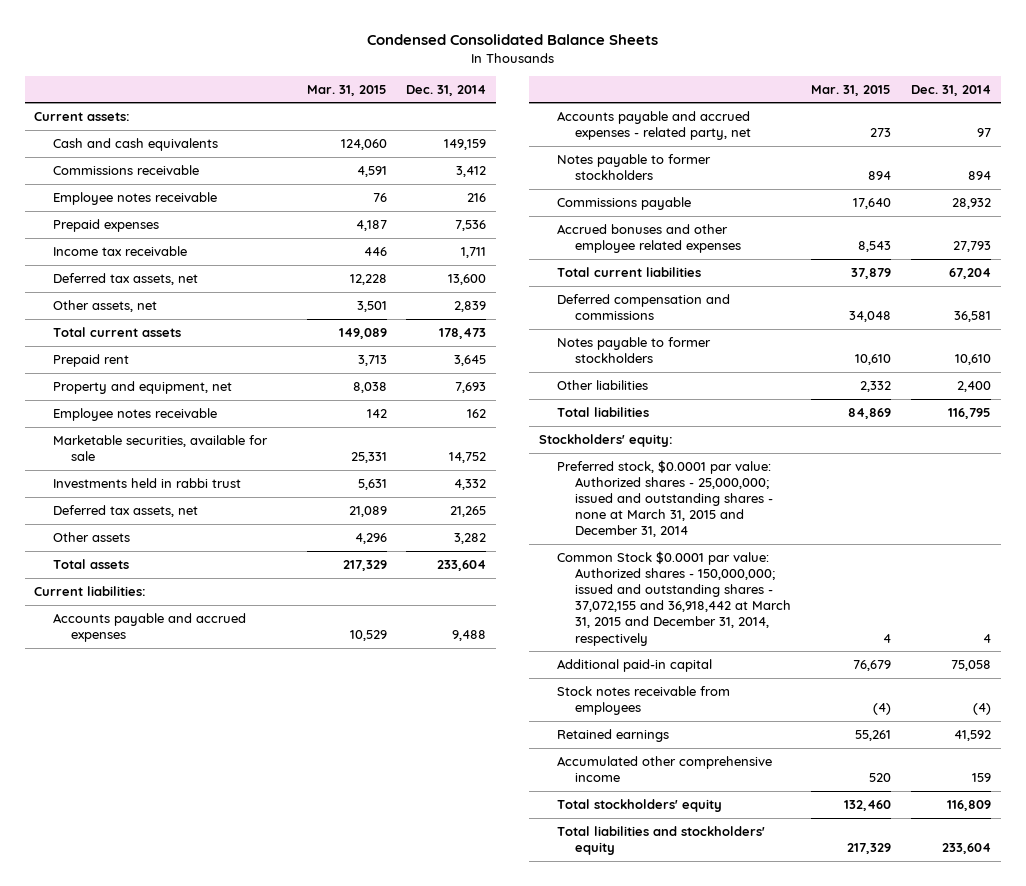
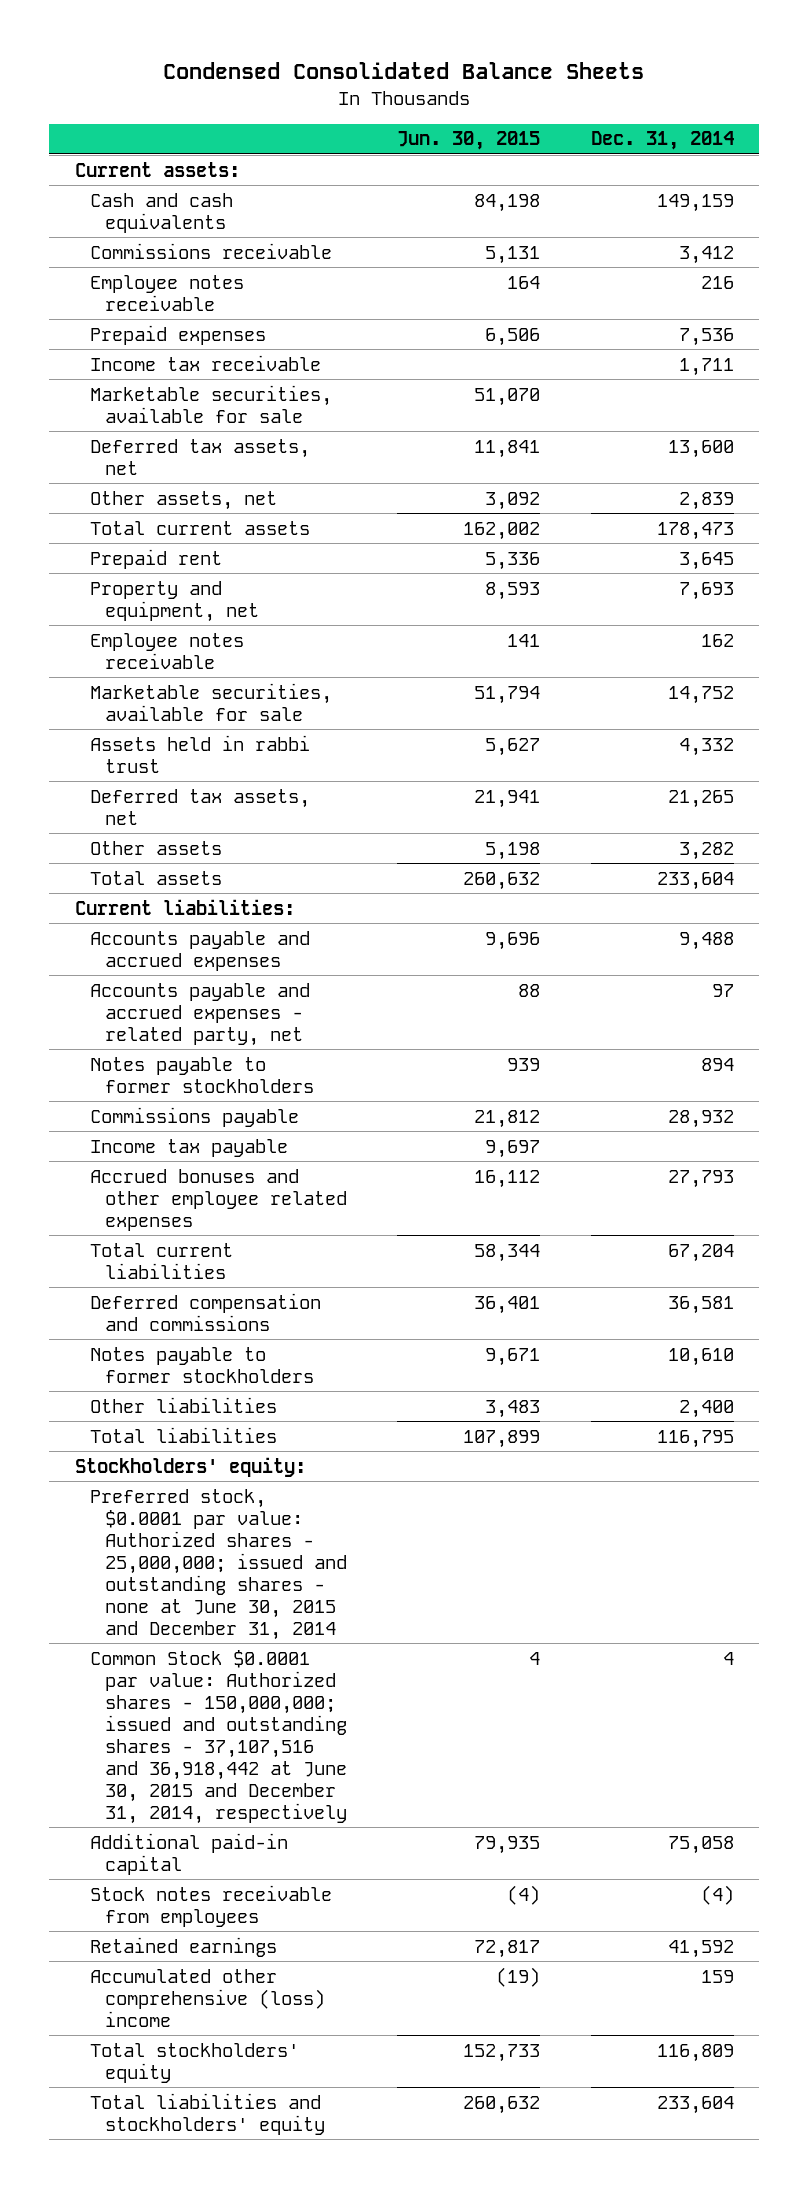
[306,84,387,96] Mar. 31, 2015 -> none
none -> [397,131,541,151] Jun. 30, 2015
none -> [89,384,332,423] Marketable securities, available for sale
[52,477,241,488] Investments held in rabbi trust -> [89,734,310,773] Assets held in rabbi trust
none -> [89,1138,288,1157] Income tax payable
[557,459,774,538] Preferred stock, $0.0001 par value: Authorized shares - 25,000,000; issued and outstanding shares - none at March 31, 2015 and December 31, 2014 -> [89,1488,347,1640] Preferred stock, $0.0001 par value: Authorized shares - 25,000,000; issued and outstanding shares - none at June 30, 2015 and December 31, 2014
[557,550,792,646] Common Stock $0.0001 par value: Authorized shares - 150,000,000; issued and outstanding shares - 37,072,155 and 36,918,442 at March 31, 2015 and December 31, 2014, respectively -> [89,1649,347,1824] Common Stock $0.0001 par value: Authorized shares - 150,000,000; issued and outstanding shares - 37,107,516 and 36,918,442 at June 30, 2015 and December 31, 2014, respectively
[557,755,773,783] Accumulated other comprehensive income -> [89,1968,325,2027] Accumulated other comprehensive (loss) income

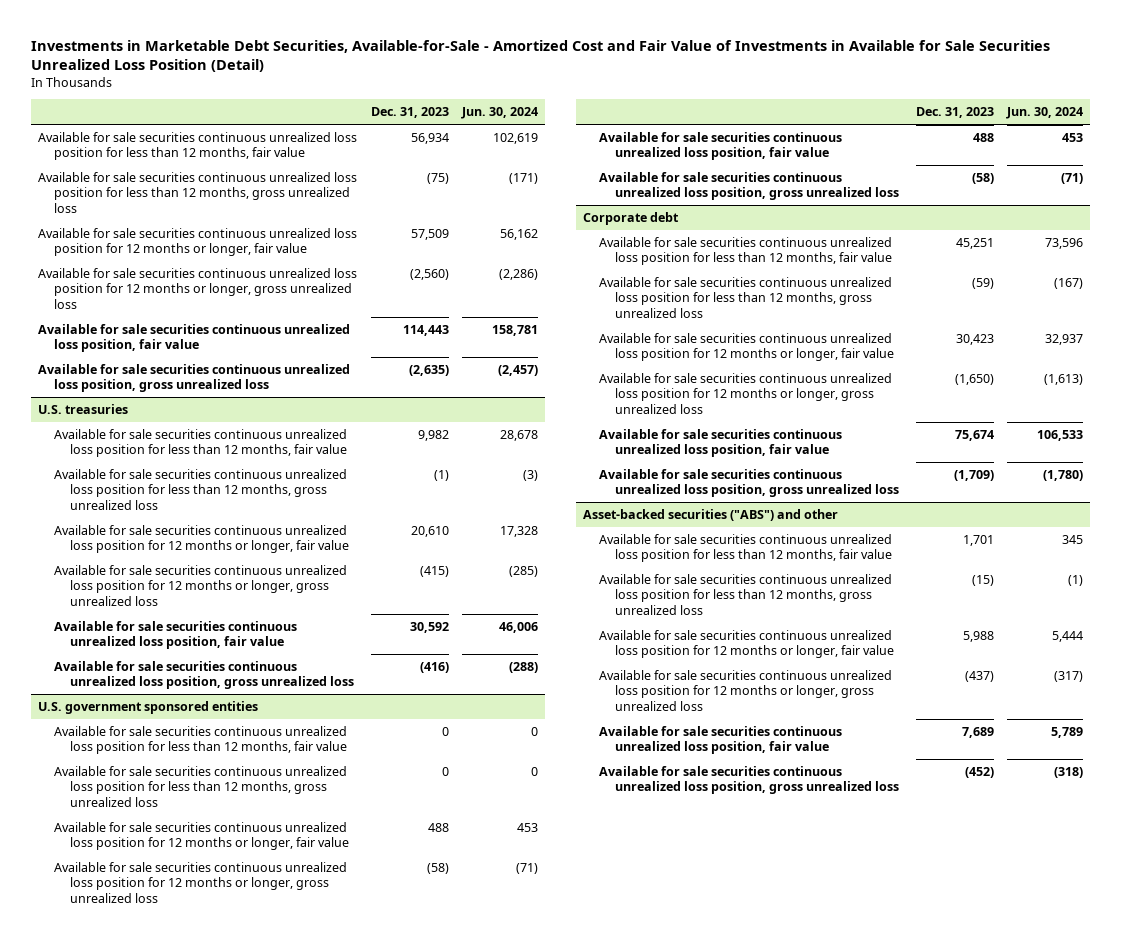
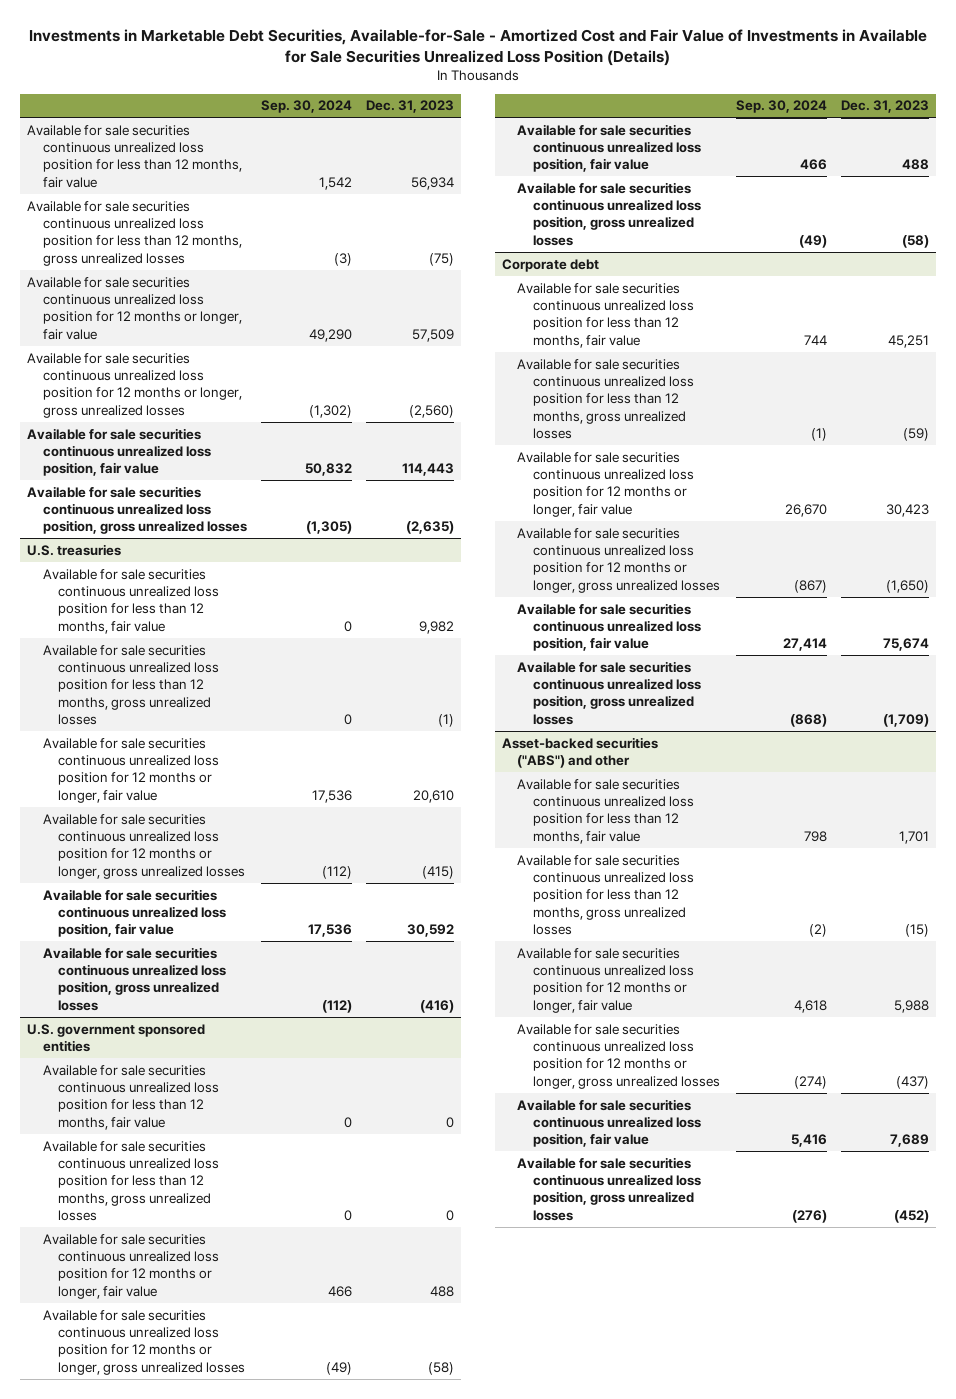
[31,39,1051,73] Investments in Marketable Debt Securities, Available-for-Sale - Amortized Cost and Fair Value of Investments in Available for Sale Securities Unrealized Loss Position (Detail) -> [29,29,928,67] Investments in Marketable Debt Securities, Available-for-Sale - Amortized Cost and Fair Value of Investments in Available for Sale Securities Unrealized Loss Position (Details)
[461,107,539,120] Jun. 30, 2024 -> none
none -> [261,100,353,114] Sep. 30, 2024
[38,171,358,213] Available for sale securities continuous unrealized loss position for less than 12 months, gross unrealized loss -> [27,200,242,266] Available for sale securities continuous unrealized loss position for less than 12 months, gross unrealized losses
[38,267,358,309] Available for sale securities continuous unrealized loss position for 12 months or longer, gross unrealized loss -> [27,352,242,418] Available for sale securities continuous unrealized loss position for 12 months or longer, gross unrealized losses
[38,363,351,393] Available for sale securities continuous unrealized loss position, gross unrealized loss -> [27,485,247,535] Available for sale securities continuous unrealized loss position, gross unrealized losses
[54,468,348,510] Available for sale securities continuous unrealized loss position for less than 12 months, gross unrealized loss -> [42,644,220,726] Available for sale securities continuous unrealized loss position for less than 12 months, gross unrealized losses
[54,564,348,606] Available for sale securities continuous unrealized loss position for 12 months or longer, gross unrealized loss -> [42,813,246,879] Available for sale securities continuous unrealized loss position for 12 months or longer, gross unrealized losses
[54,660,355,690] Available for sale securities continuous unrealized loss position, gross unrealized loss -> [42,946,227,1011] Available for sale securities continuous unrealized loss position, gross unrealized losses
[54,765,348,807] Available for sale securities continuous unrealized loss position for less than 12 months, gross unrealized loss -> [42,1140,220,1222] Available for sale securities continuous unrealized loss position for less than 12 months, gross unrealized losses
[54,861,348,903] Available for sale securities continuous unrealized loss position for 12 months or longer, gross unrealized loss -> [42,1309,246,1375] Available for sale securities continuous unrealized loss position for 12 months or longer, gross unrealized losses
[599,171,900,201] Available for sale securities continuous unrealized loss position, gross unrealized loss -> [517,181,701,246] Available for sale securities continuous unrealized loss position, gross unrealized losses
[599,276,893,318] Available for sale securities continuous unrealized loss position for less than 12 months, gross unrealized loss -> [517,358,694,440] Available for sale securities continuous unrealized loss position for less than 12 months, gross unrealized losses
[599,372,893,414] Available for sale securities continuous unrealized loss position for 12 months or longer, gross unrealized loss -> [517,527,720,593] Available for sale securities continuous unrealized loss position for 12 months or longer, gross unrealized losses
[599,468,900,498] Available for sale securities continuous unrealized loss position, gross unrealized loss -> [517,660,701,725] Available for sale securities continuous unrealized loss position, gross unrealized losses
[599,573,893,615] Available for sale securities continuous unrealized loss position for less than 12 months, gross unrealized loss -> [517,854,694,936] Available for sale securities continuous unrealized loss position for less than 12 months, gross unrealized losses
[599,669,893,711] Available for sale securities continuous unrealized loss position for 12 months or longer, gross unrealized loss -> [517,1023,720,1089] Available for sale securities continuous unrealized loss position for 12 months or longer, gross unrealized losses
[599,765,900,795] Available for sale securities continuous unrealized loss position, gross unrealized loss -> [517,1156,701,1221] Available for sale securities continuous unrealized loss position, gross unrealized losses

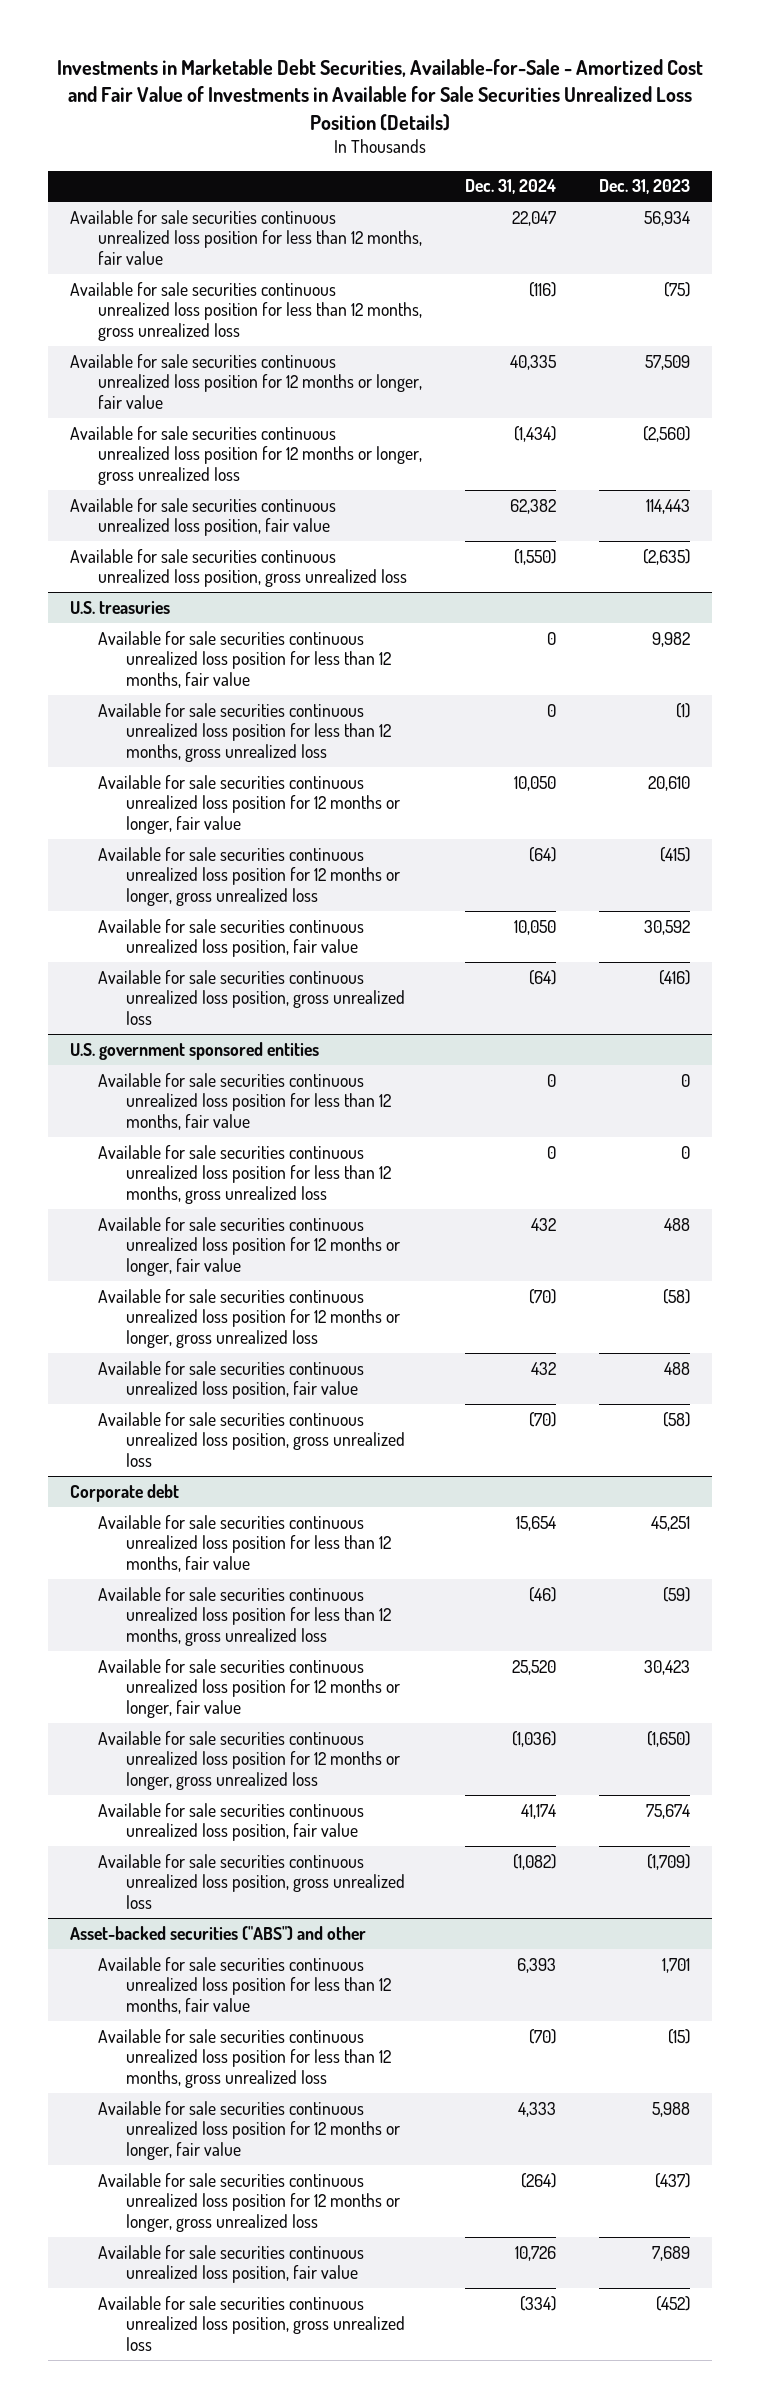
[261,100,353,114] Sep. 30, 2024 -> none
none -> [464,179,556,195] Dec. 31, 2024
[27,200,242,266] Available for sale securities continuous unrealized loss position for less than 12 months, gross unrealized losses -> [69,281,422,341] Available for sale securities continuous unrealized loss position for less than 12 months, gross unrealized loss
[27,352,242,418] Available for sale securities continuous unrealized loss position for 12 months or longer, gross unrealized losses -> [69,425,422,485] Available for sale securities continuous unrealized loss position for 12 months or longer, gross unrealized loss
[27,485,247,535] Available for sale securities continuous unrealized loss position, gross unrealized losses -> [69,548,407,588] Available for sale securities continuous unrealized loss position, gross unrealized loss
[42,644,220,726] Available for sale securities continuous unrealized loss position for less than 12 months, gross unrealized losses -> [97,702,391,762] Available for sale securities continuous unrealized loss position for less than 12 months, gross unrealized loss
[42,813,246,879] Available for sale securities continuous unrealized loss position for 12 months or longer, gross unrealized losses -> [97,846,400,906] Available for sale securities continuous unrealized loss position for 12 months or longer, gross unrealized loss
[42,946,227,1011] Available for sale securities continuous unrealized loss position, gross unrealized losses -> [97,969,405,1025] Available for sale securities continuous unrealized loss position, gross unrealized loss
[42,1140,220,1222] Available for sale securities continuous unrealized loss position for less than 12 months, gross unrealized losses -> [97,1144,391,1204] Available for sale securities continuous unrealized loss position for less than 12 months, gross unrealized loss
[42,1309,246,1375] Available for sale securities continuous unrealized loss position for 12 months or longer, gross unrealized losses -> [97,1288,400,1348] Available for sale securities continuous unrealized loss position for 12 months or longer, gross unrealized loss
[517,181,701,246] Available for sale securities continuous unrealized loss position, gross unrealized losses -> [97,1411,405,1467] Available for sale securities continuous unrealized loss position, gross unrealized loss
[517,358,694,440] Available for sale securities continuous unrealized loss position for less than 12 months, gross unrealized losses -> [97,1586,391,1646] Available for sale securities continuous unrealized loss position for less than 12 months, gross unrealized loss
[517,527,720,593] Available for sale securities continuous unrealized loss position for 12 months or longer, gross unrealized losses -> [97,1730,400,1790] Available for sale securities continuous unrealized loss position for 12 months or longer, gross unrealized loss
[517,660,701,725] Available for sale securities continuous unrealized loss position, gross unrealized losses -> [97,1853,405,1909] Available for sale securities continuous unrealized loss position, gross unrealized loss
[517,854,694,936] Available for sale securities continuous unrealized loss position for less than 12 months, gross unrealized losses -> [97,2028,391,2088] Available for sale securities continuous unrealized loss position for less than 12 months, gross unrealized loss
[517,1023,720,1089] Available for sale securities continuous unrealized loss position for 12 months or longer, gross unrealized losses -> [97,2172,400,2232] Available for sale securities continuous unrealized loss position for 12 months or longer, gross unrealized loss
[517,1156,701,1221] Available for sale securities continuous unrealized loss position, gross unrealized losses -> [97,2295,405,2351] Available for sale securities continuous unrealized loss position, gross unrealized loss

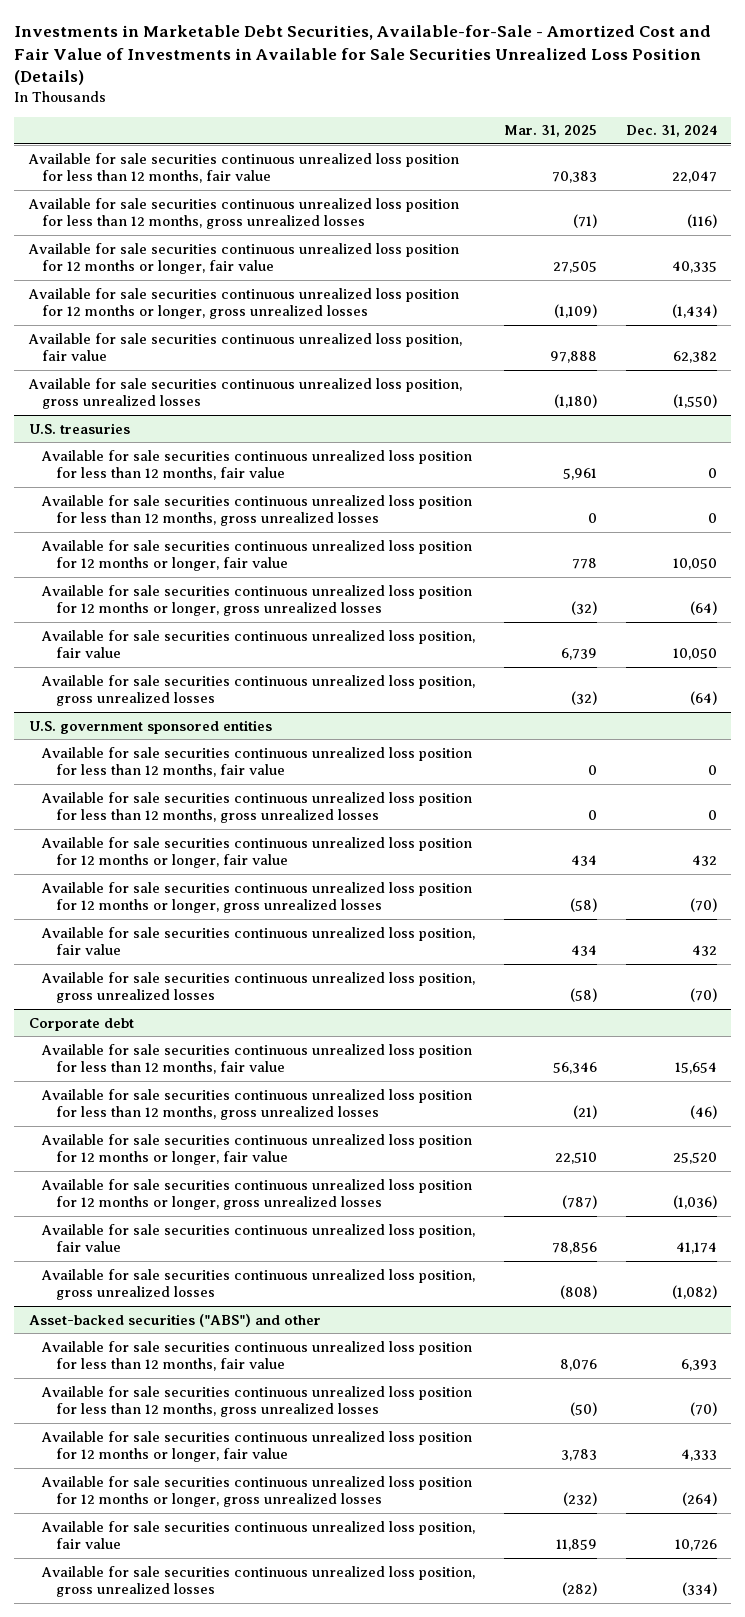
[599,179,691,195] Dec. 31, 2023 -> none
none -> [504,125,598,138] Mar. 31, 2025
[69,281,422,341] Available for sale securities continuous unrealized loss position for less than 12 months, gross unrealized loss -> [27,197,459,230] Available for sale securities continuous unrealized loss position for less than 12 months, gross unrealized losses
[69,425,422,485] Available for sale securities continuous unrealized loss position for 12 months or longer, gross unrealized loss -> [27,287,459,320] Available for sale securities continuous unrealized loss position for 12 months or longer, gross unrealized losses
[69,548,407,588] Available for sale securities continuous unrealized loss position, gross unrealized loss -> [27,377,462,410] Available for sale securities continuous unrealized loss position, gross unrealized losses
[97,702,391,762] Available for sale securities continuous unrealized loss position for less than 12 months, gross unrealized loss -> [41,494,473,527] Available for sale securities continuous unrealized loss position for less than 12 months, gross unrealized losses
[97,846,400,906] Available for sale securities continuous unrealized loss position for 12 months or longer, gross unrealized loss -> [41,584,473,617] Available for sale securities continuous unrealized loss position for 12 months or longer, gross unrealized losses
[97,969,405,1025] Available for sale securities continuous unrealized loss position, gross unrealized loss -> [41,674,476,707] Available for sale securities continuous unrealized loss position, gross unrealized losses
[97,1144,391,1204] Available for sale securities continuous unrealized loss position for less than 12 months, gross unrealized loss -> [41,791,473,824] Available for sale securities continuous unrealized loss position for less than 12 months, gross unrealized losses
[97,1288,400,1348] Available for sale securities continuous unrealized loss position for 12 months or longer, gross unrealized loss -> [41,881,473,914] Available for sale securities continuous unrealized loss position for 12 months or longer, gross unrealized losses
[97,1411,405,1467] Available for sale securities continuous unrealized loss position, gross unrealized loss -> [41,971,476,1004] Available for sale securities continuous unrealized loss position, gross unrealized losses
[97,1586,391,1646] Available for sale securities continuous unrealized loss position for less than 12 months, gross unrealized loss -> [41,1088,473,1121] Available for sale securities continuous unrealized loss position for less than 12 months, gross unrealized losses
[97,1730,400,1790] Available for sale securities continuous unrealized loss position for 12 months or longer, gross unrealized loss -> [41,1178,473,1211] Available for sale securities continuous unrealized loss position for 12 months or longer, gross unrealized losses
[97,1853,405,1909] Available for sale securities continuous unrealized loss position, gross unrealized loss -> [41,1268,476,1301] Available for sale securities continuous unrealized loss position, gross unrealized losses
[97,2028,391,2088] Available for sale securities continuous unrealized loss position for less than 12 months, gross unrealized loss -> [41,1385,473,1418] Available for sale securities continuous unrealized loss position for less than 12 months, gross unrealized losses
[97,2172,400,2232] Available for sale securities continuous unrealized loss position for 12 months or longer, gross unrealized loss -> [41,1475,473,1508] Available for sale securities continuous unrealized loss position for 12 months or longer, gross unrealized losses
[97,2295,405,2351] Available for sale securities continuous unrealized loss position, gross unrealized loss -> [41,1565,476,1598] Available for sale securities continuous unrealized loss position, gross unrealized losses

